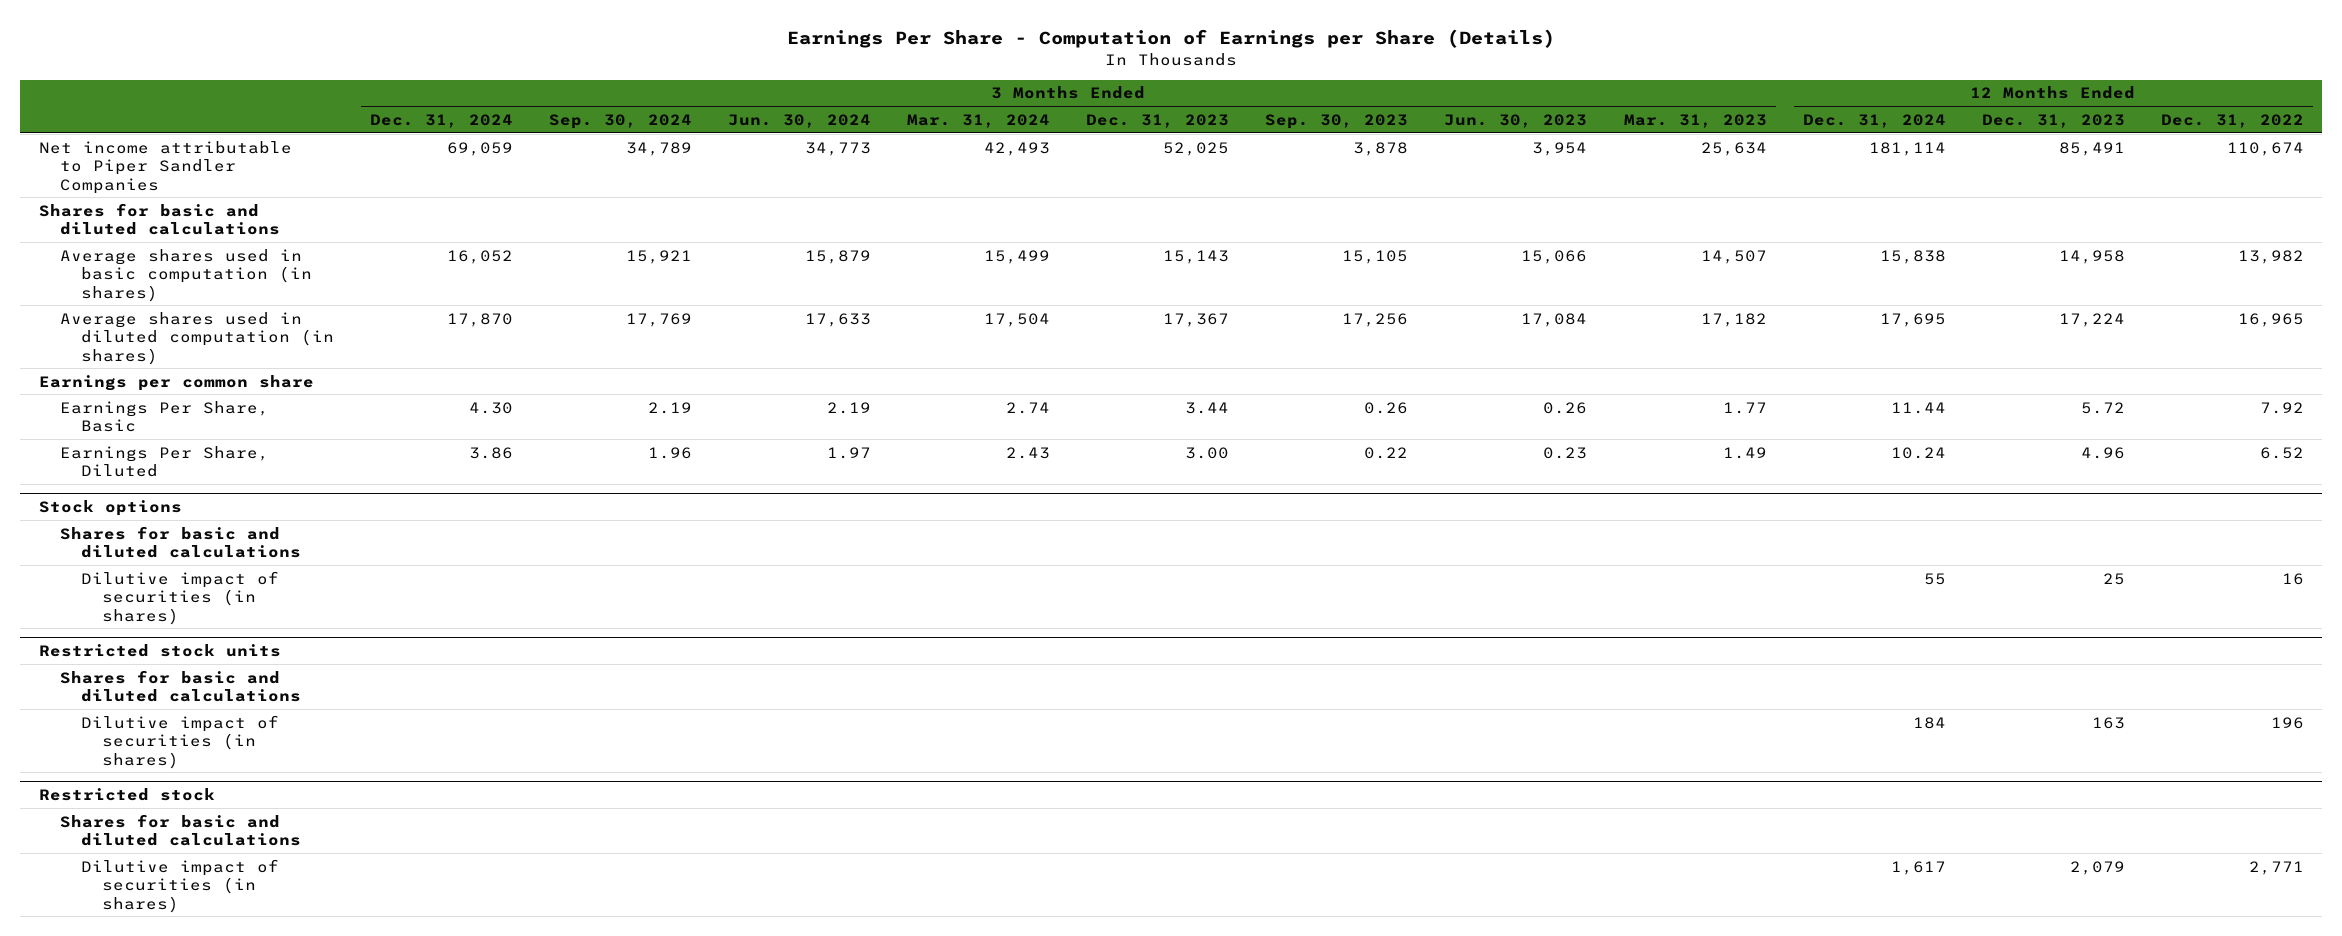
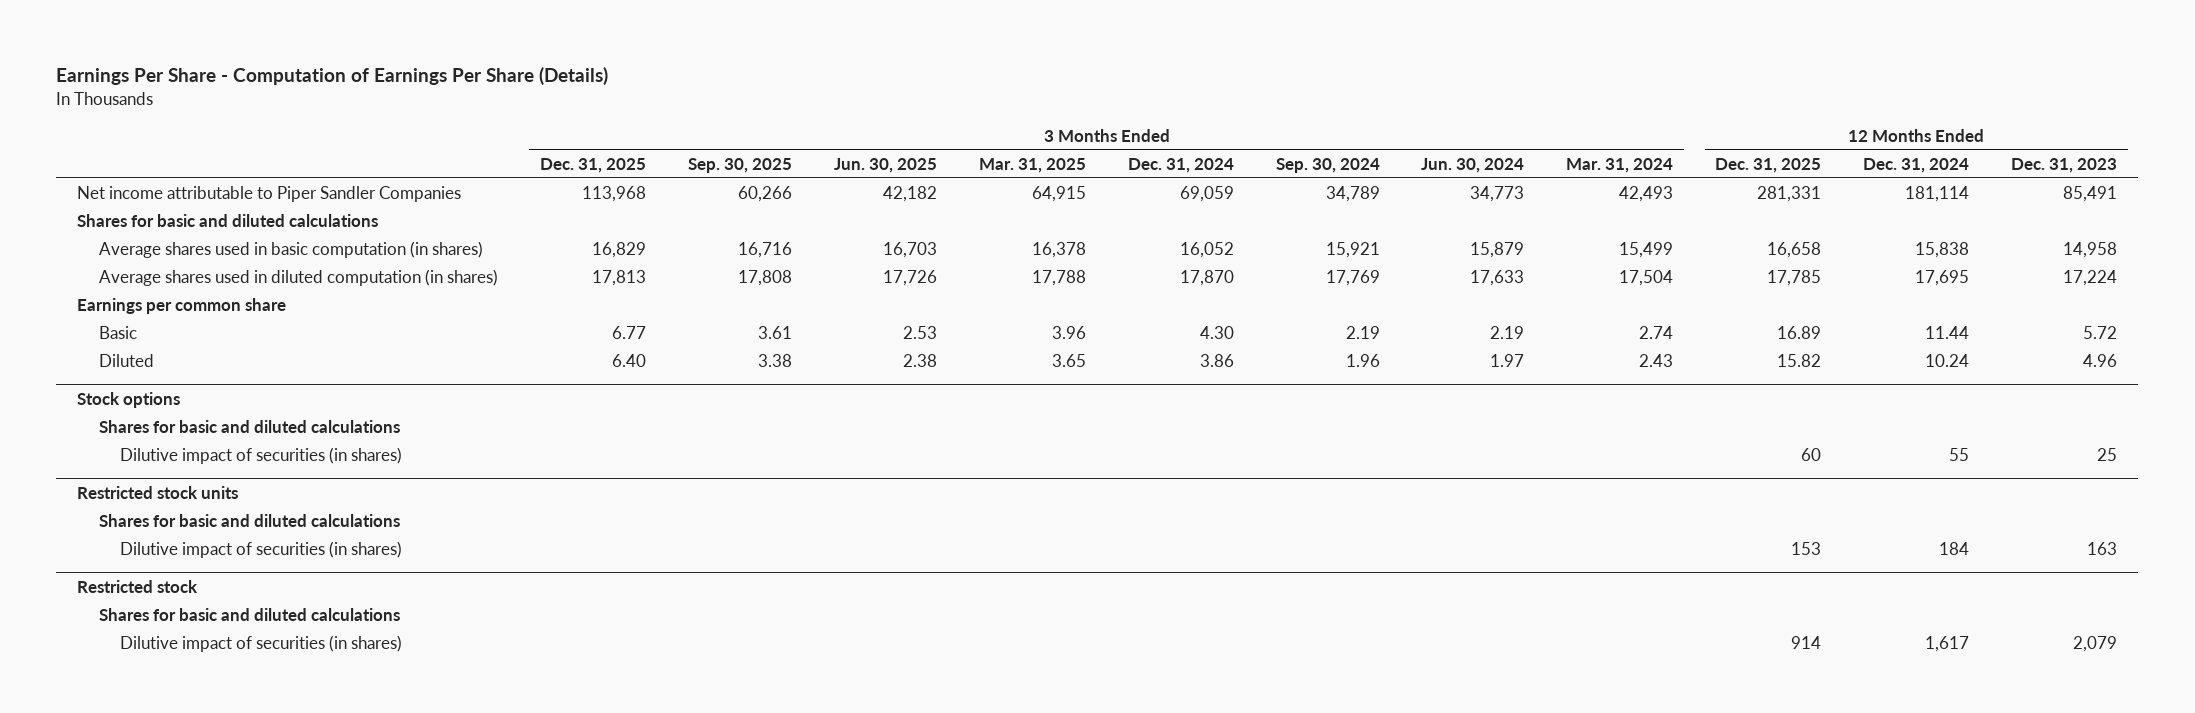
[787,29,1556,49] Earnings Per Share - Computation of Earnings per Share (Details) -> [56,67,609,86] Earnings Per Share - Computation of Earnings Per Share (Details)
[1086,113,1230,128] Dec. 31, 2023 -> none
[1265,113,1409,129] Sep. 30, 2023 -> none
[1444,113,1588,128] Jun. 30, 2023 -> none
[1623,113,1767,128] Mar. 31, 2023 -> none
[2160,113,2304,128] Dec. 31, 2022 -> none
none -> [539,157,646,173] Dec. 31, 2025
none -> [687,157,792,173] Sep. 30, 2025
none -> [833,157,937,173] Jun. 30, 2025
none -> [978,157,1086,173] Mar. 31, 2025
none -> [1715,157,1822,173] Dec. 31, 2025
[59,400,269,433] Earnings Per Share, Basic -> [98,326,137,340] Basic
[59,445,269,478] Earnings Per Share, Diluted -> [98,354,154,368] Diluted

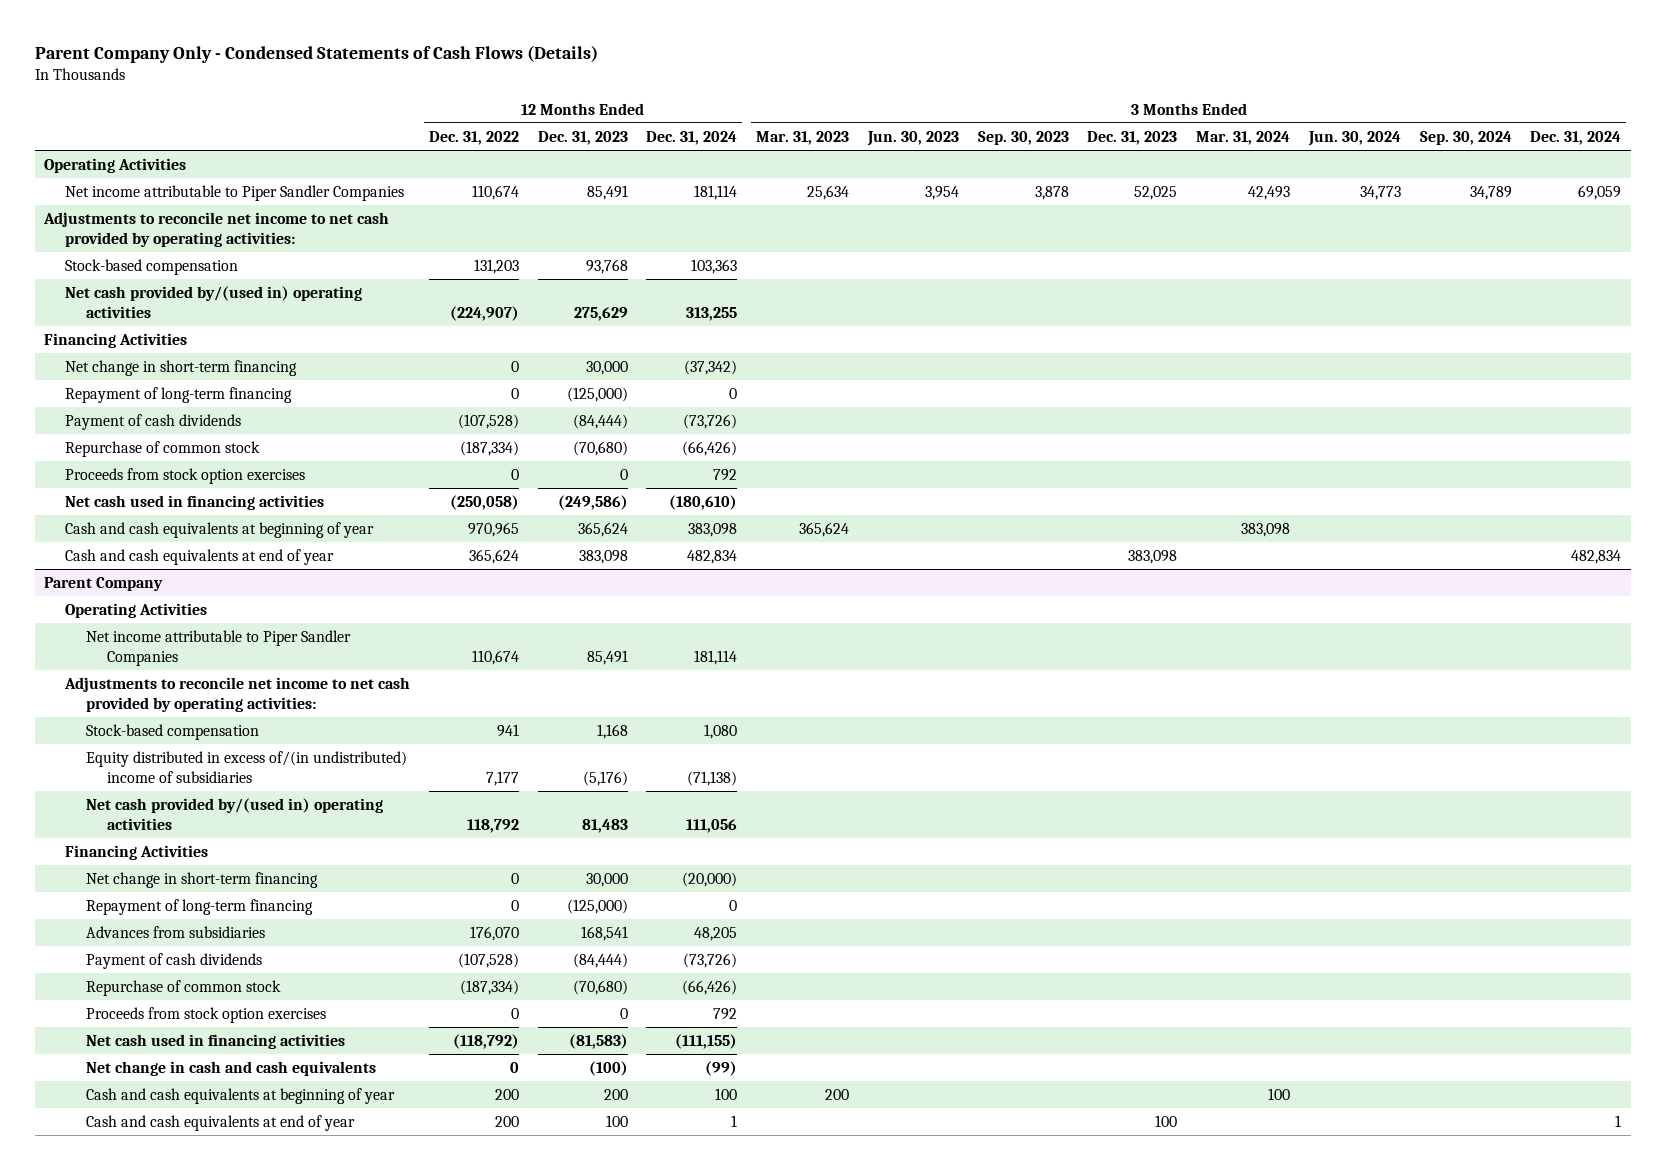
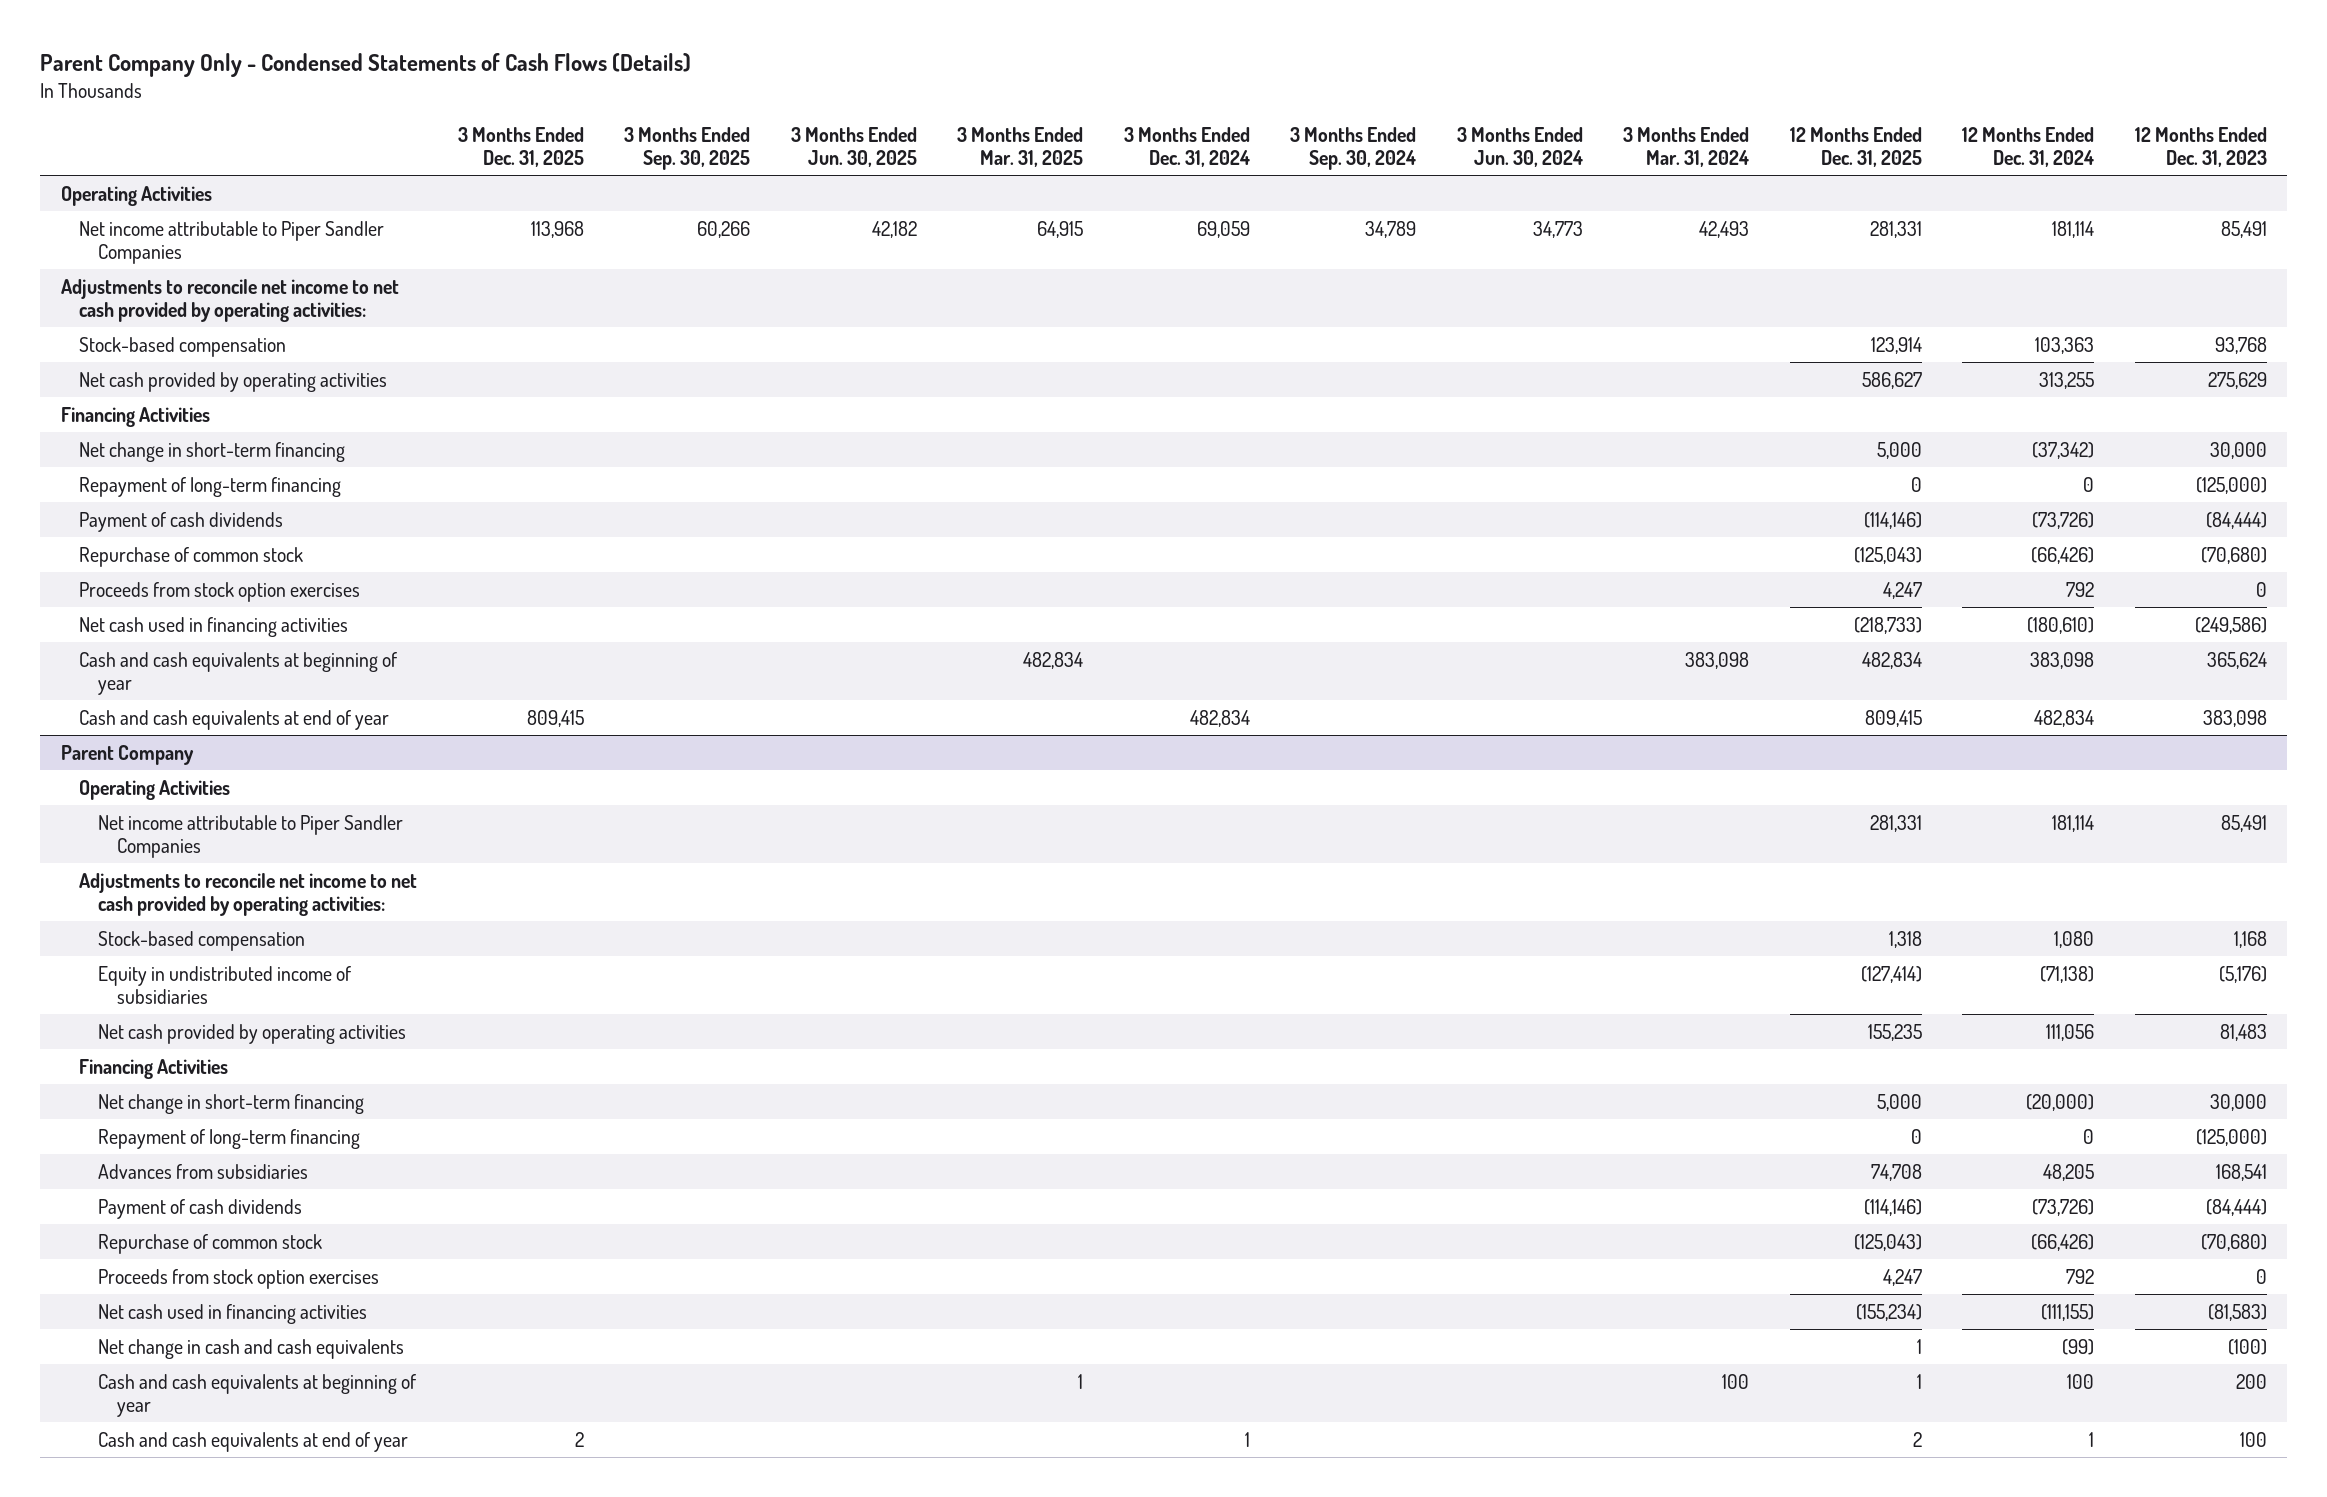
[428,130,519,145] Dec. 31, 2022 -> none
[756,130,850,145] Mar. 31, 2023 -> none
[866,130,959,146] Jun. 30, 2023 -> none
[977,130,1069,145] Sep. 30, 2023 -> none
[1087,130,1178,145] Dec. 31, 2023 -> none
none -> [457,126,584,168] 3 Months Ended Dec. 31, 2025
none -> [624,126,751,171] 3 Months Ended Sep. 30, 2025
none -> [790,126,917,168] 3 Months Ended Jun. 30, 2025
none -> [957,126,1084,168] 3 Months Ended Mar. 31, 2025
none -> [1789,126,1922,168] 12 Months Ended Dec. 31, 2025
[64,285,362,318] Net cash provided by/(used in) operating activities -> [79,371,388,392] Net cash provided by operating activities
[85,750,407,783] Equity distributed in excess of/(in undistributed) income of subsidiaries -> [98,965,352,1004] Equity in undistributed income of subsidiaries
[85,797,383,830] Net cash provided by/(used in) operating activities -> [98,1023,407,1044] Net cash provided by operating activities

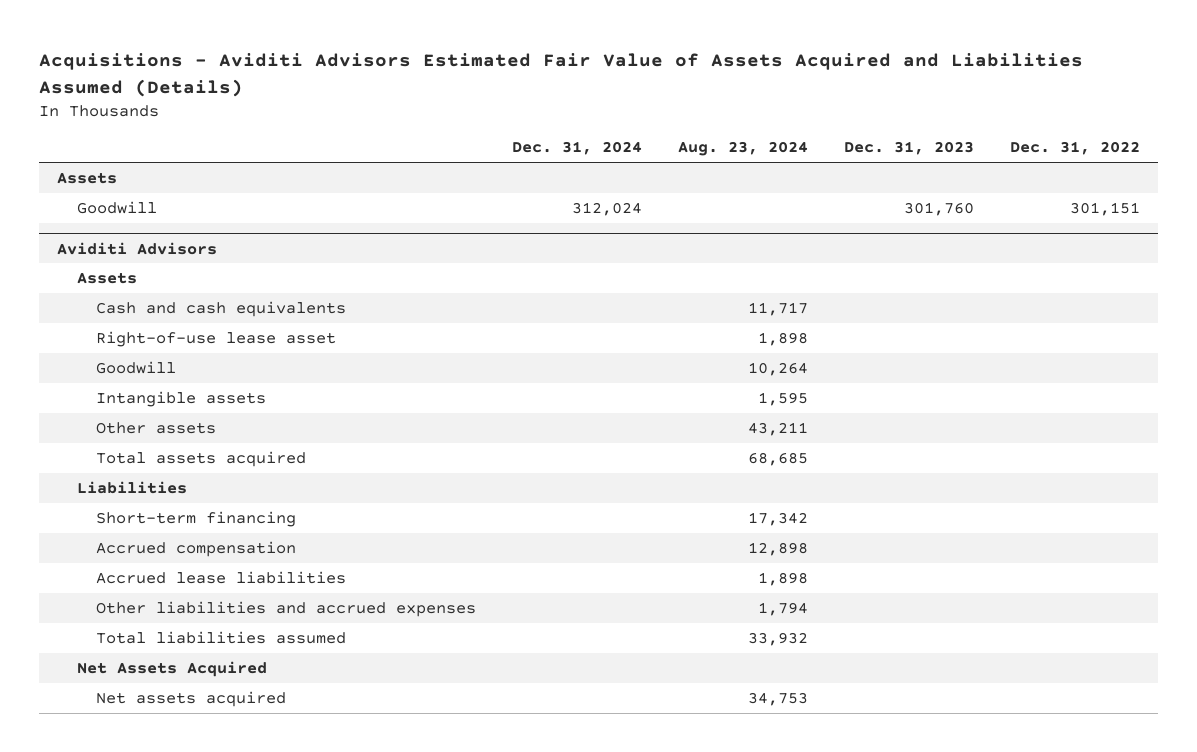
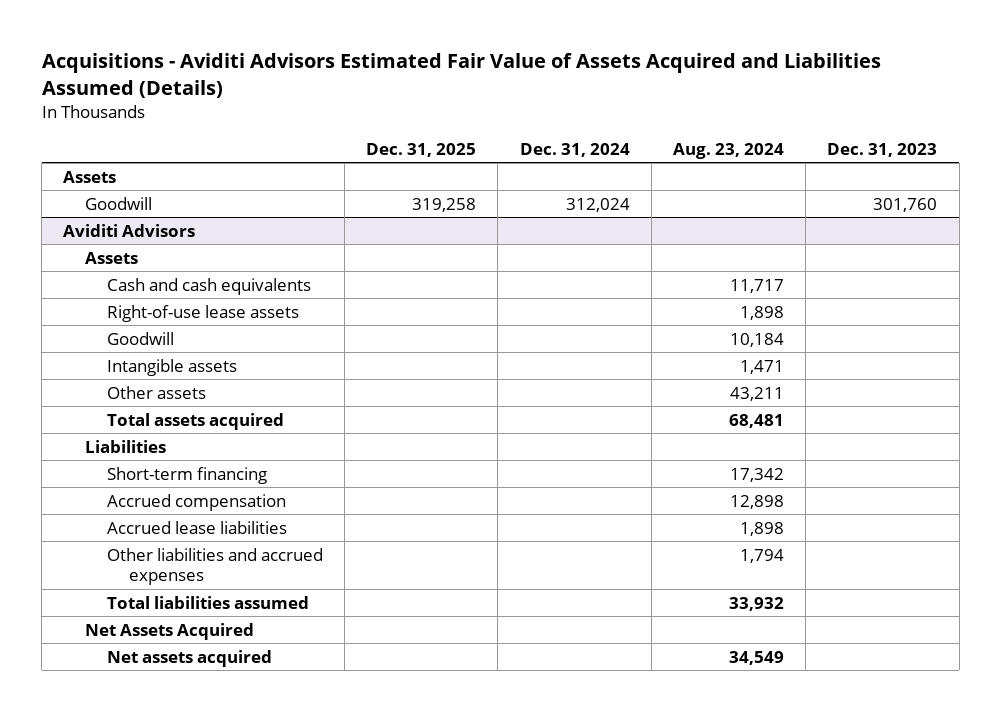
[1009,141,1140,156] Dec. 31, 2022 -> none
none -> [366,142,477,157] Dec. 31, 2025
[96,330,337,347] Right-of-use lease asset -> [106,304,299,322] Right-of-use lease assets
[747,361,808,376] 10,264 -> [730,332,785,347] 10,184
[757,391,808,406] 1,595 -> [740,359,785,374] 1,471
[747,451,808,466] 68,685 -> [729,413,785,428] 68,481
[747,691,808,706] 34,753 -> [729,650,785,665] 34,549

